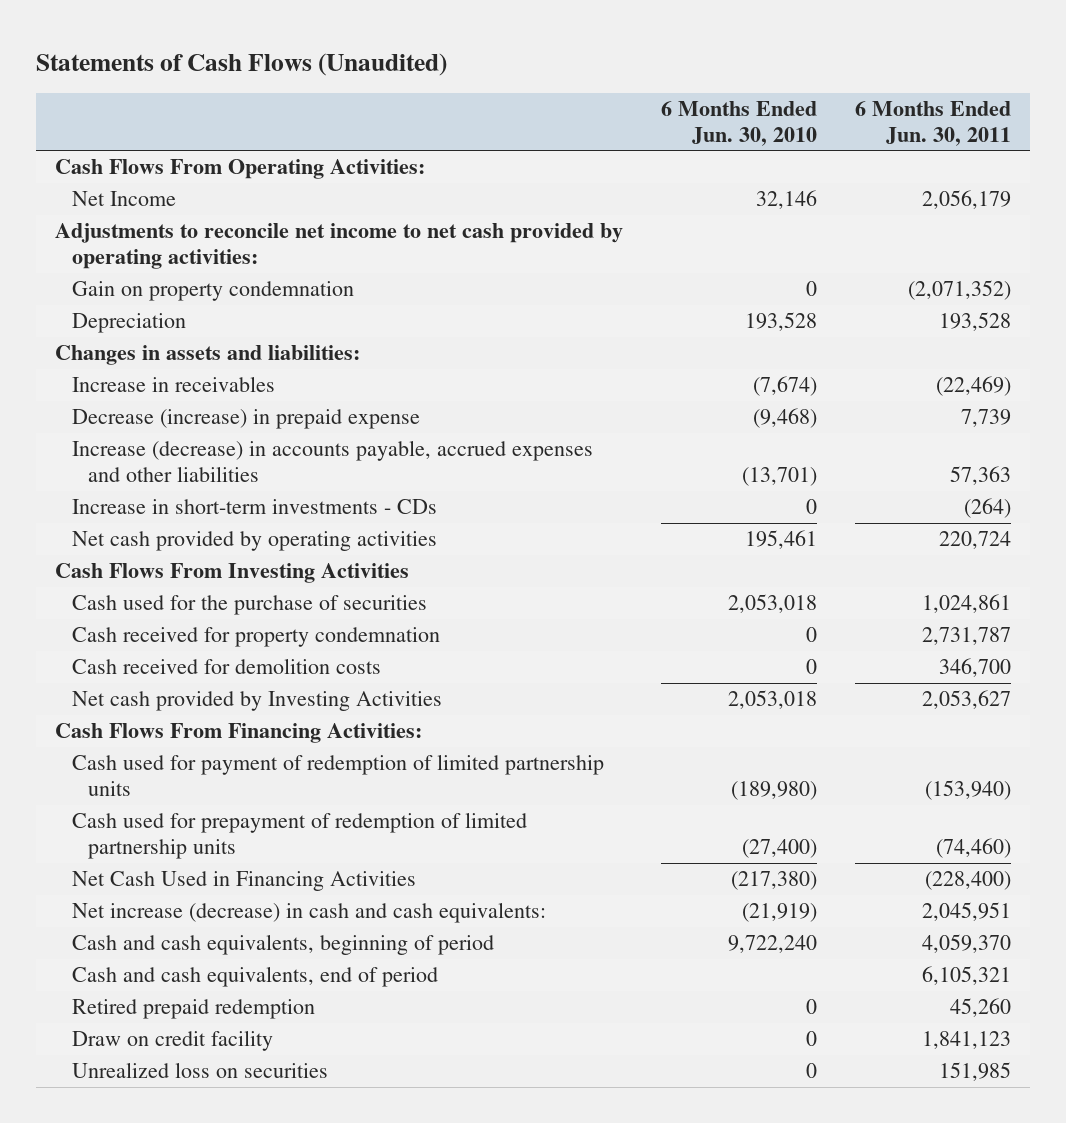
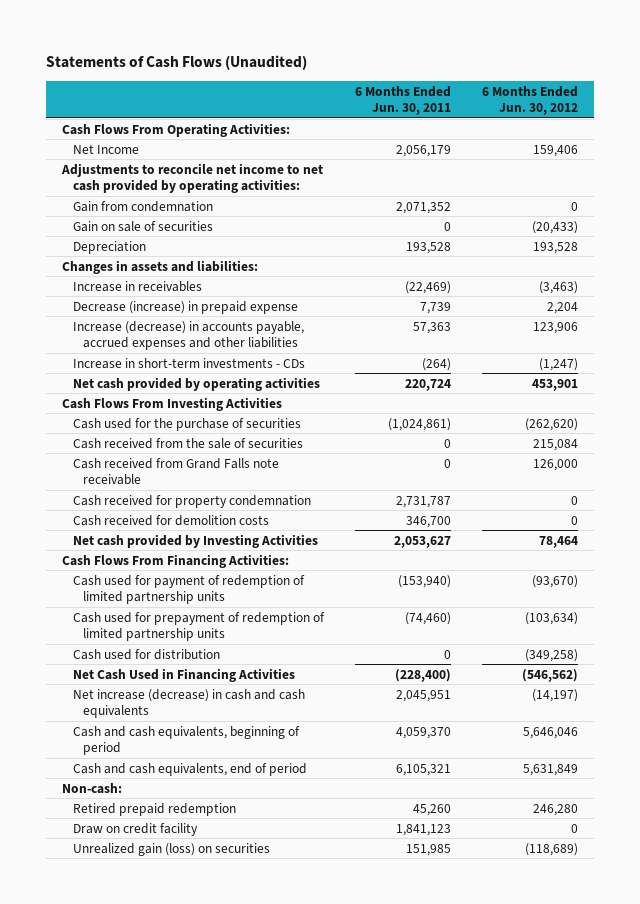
[661,101,818,146] 6 Months Ended Jun. 30, 2010 -> none
none -> [482,85,579,116] 6 Months Ended Jun. 30, 2012
[71,281,354,302] Gain on property condemnation -> none
none -> [72,200,213,212] Gain from condemnation
none -> [72,220,213,232] Gain on sale of securities
[922,594,1012,614] 1,024,861 -> [387,417,451,431] (1,024,861)
none -> [72,437,303,449] Cash received from the sale of securities
none -> [72,457,279,486] Cash received from Grand Falls note receivable
none -> [72,648,220,660] Cash used for distribution
[71,902,546,924] Net increase (decrease) in cash and cash equivalents: -> [72,688,305,719] Net increase (decrease) in cash and cash equivalents
none -> [61,782,122,794] Non-cash:
[71,1062,328,1079] Unrealized loss on securities -> [72,842,270,856] Unrealized gain (loss) on securities

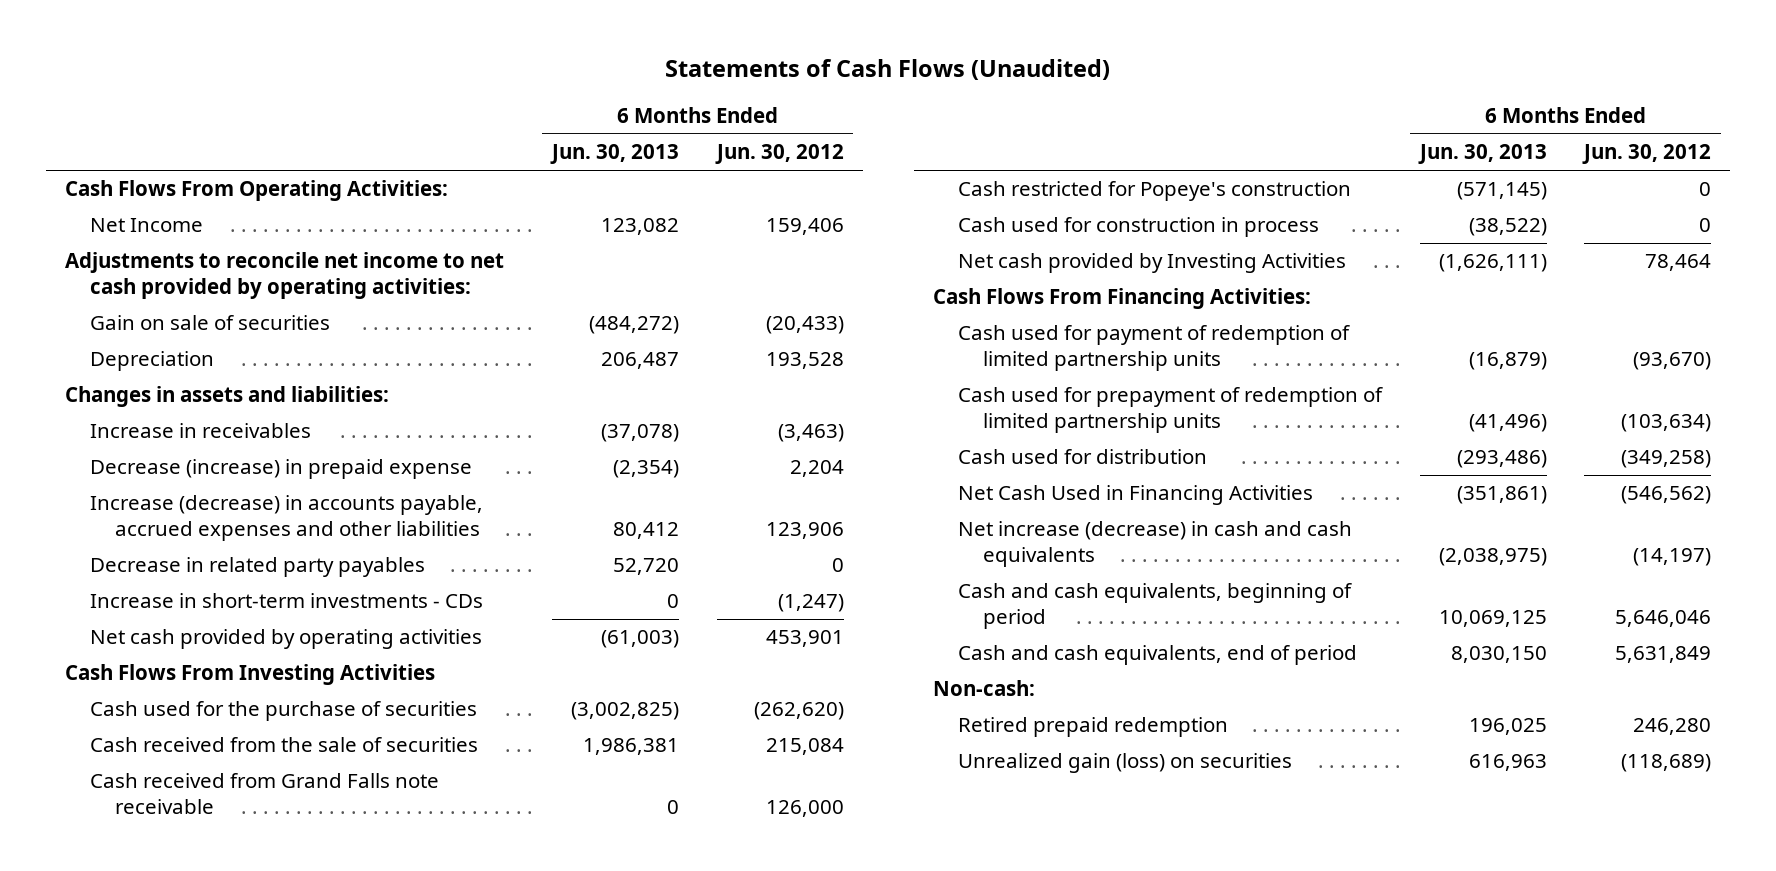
[354,85,451,116] 6 Months Ended Jun. 30, 2011 -> none
none -> [549,144,679,165] Jun. 30, 2013
[72,200,213,212] Gain from condemnation -> none
none -> [89,557,425,578] Decrease in related party payables
[72,494,311,508] Cash received for property condemnation -> none
[72,514,269,526] Cash received for demolition costs -> none
none -> [957,181,1351,202] Cash restricted for Popeye's construction
none -> [957,217,1319,238] Cash used for construction in process
[72,822,198,836] Draw on credit facility -> none

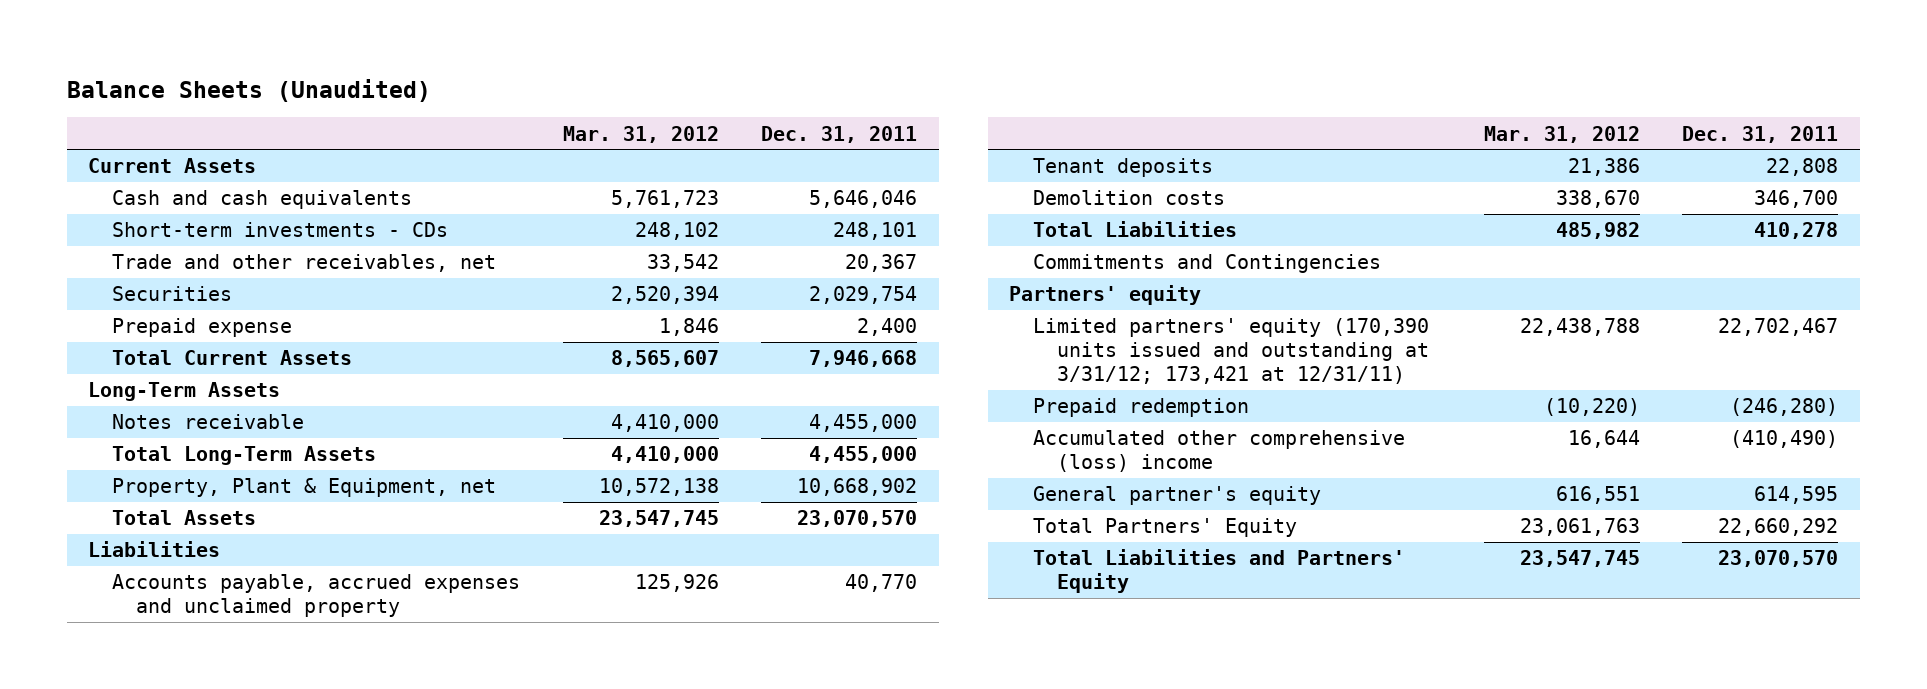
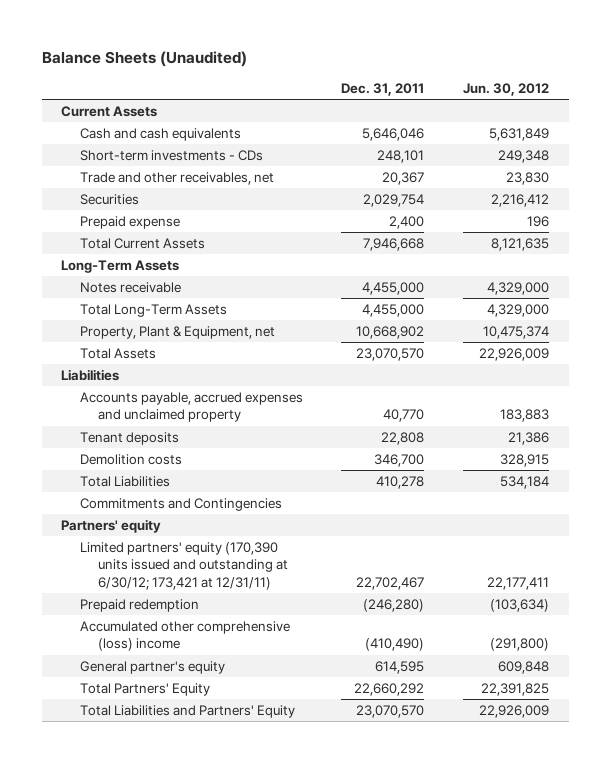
[562,125,719,143] Mar. 31, 2012 -> none
none -> [463,82,550,96] Jun. 30, 2012
[1032,318,1429,384] Limited partners' equity (170,390 units issued and outstanding at 3/31/12; 173,421 at 12/31/11) -> [79,541,288,590] Limited partners' equity (170,390 units issued and outstanding at 6/30/12; 173,421 at 12/31/11)

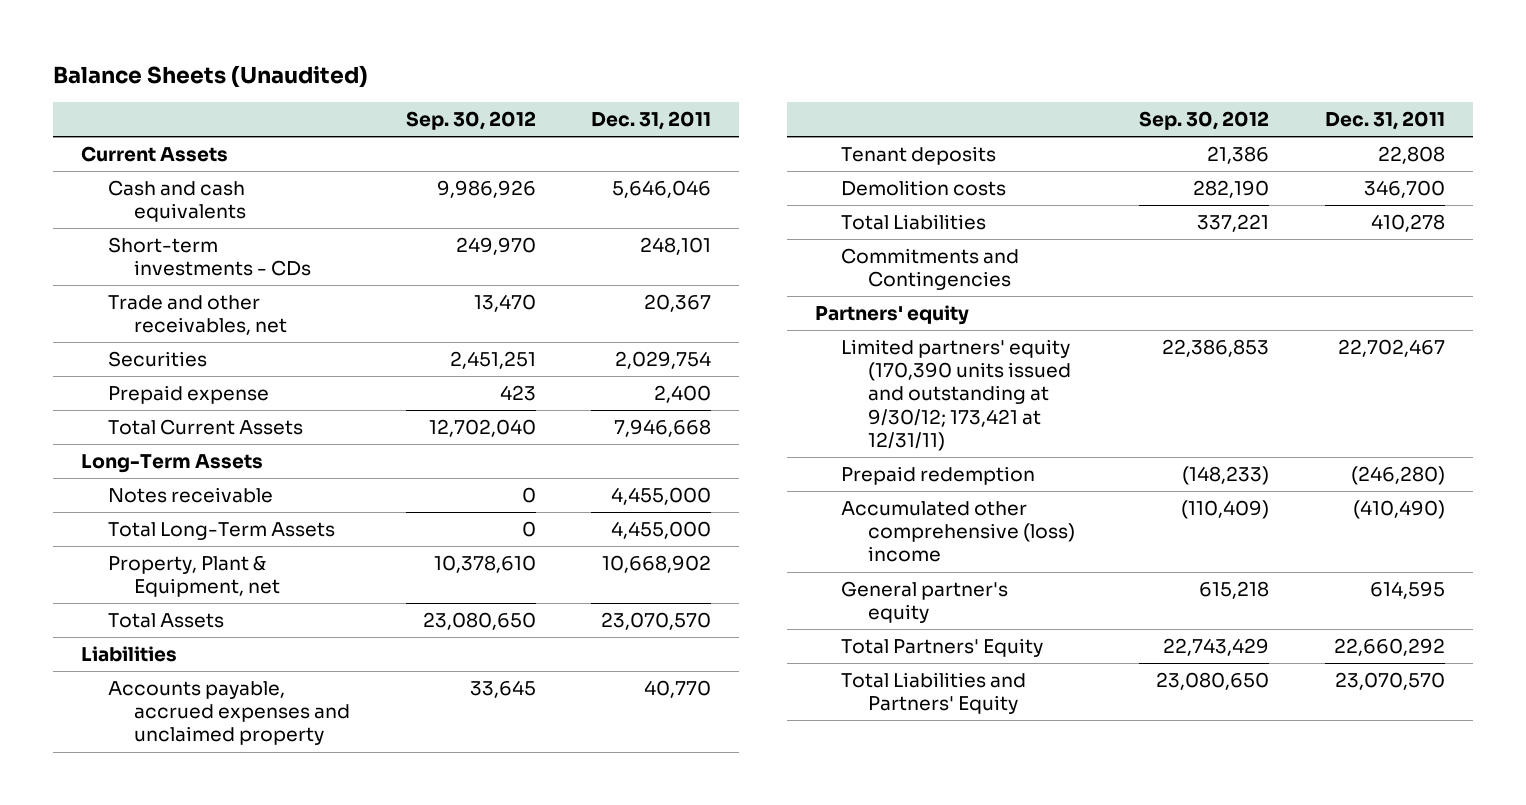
[463,82,550,96] Jun. 30, 2012 -> none
none -> [405,111,536,131] Sep. 30, 2012
[79,541,288,590] Limited partners' equity (170,390 units issued and outstanding at 6/30/12; 173,421 at 12/31/11) -> [841,339,1071,451] Limited partners' equity (170,390 units issued and outstanding at 9/30/12; 173,421 at 12/31/11)

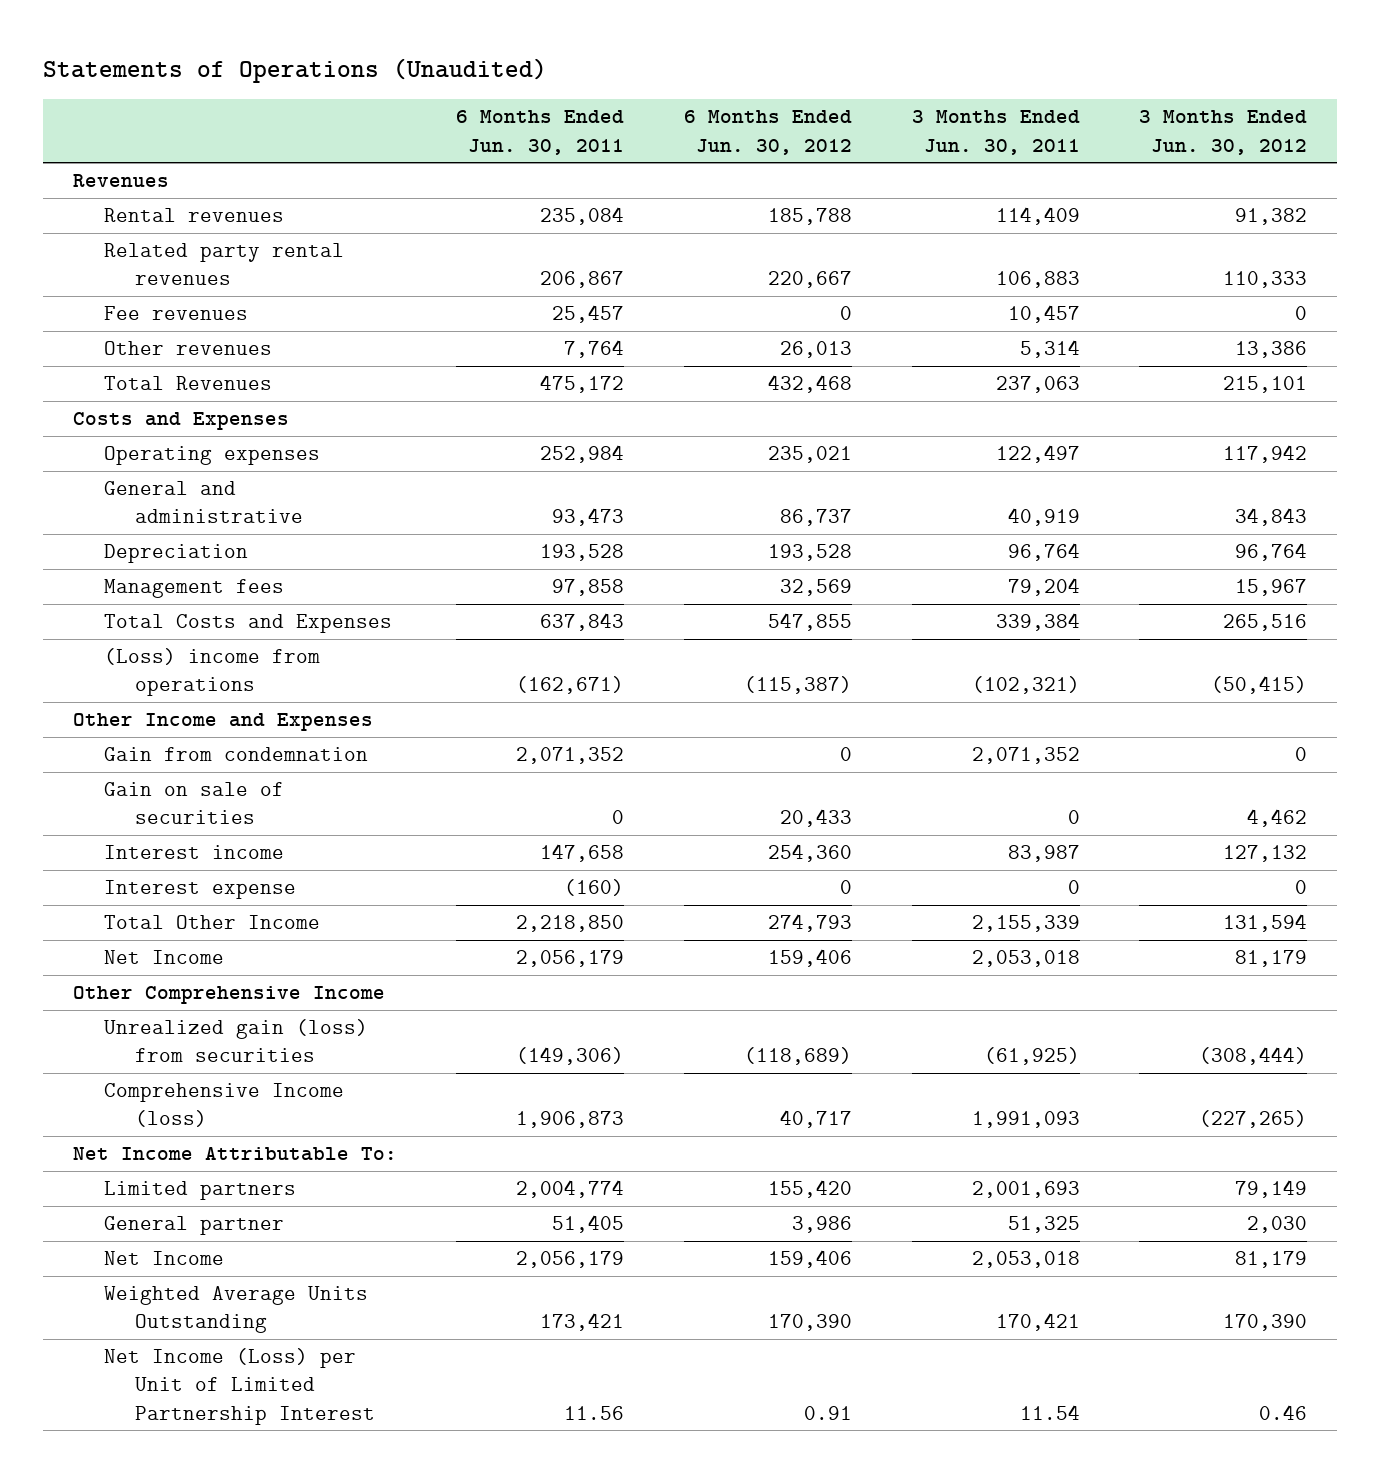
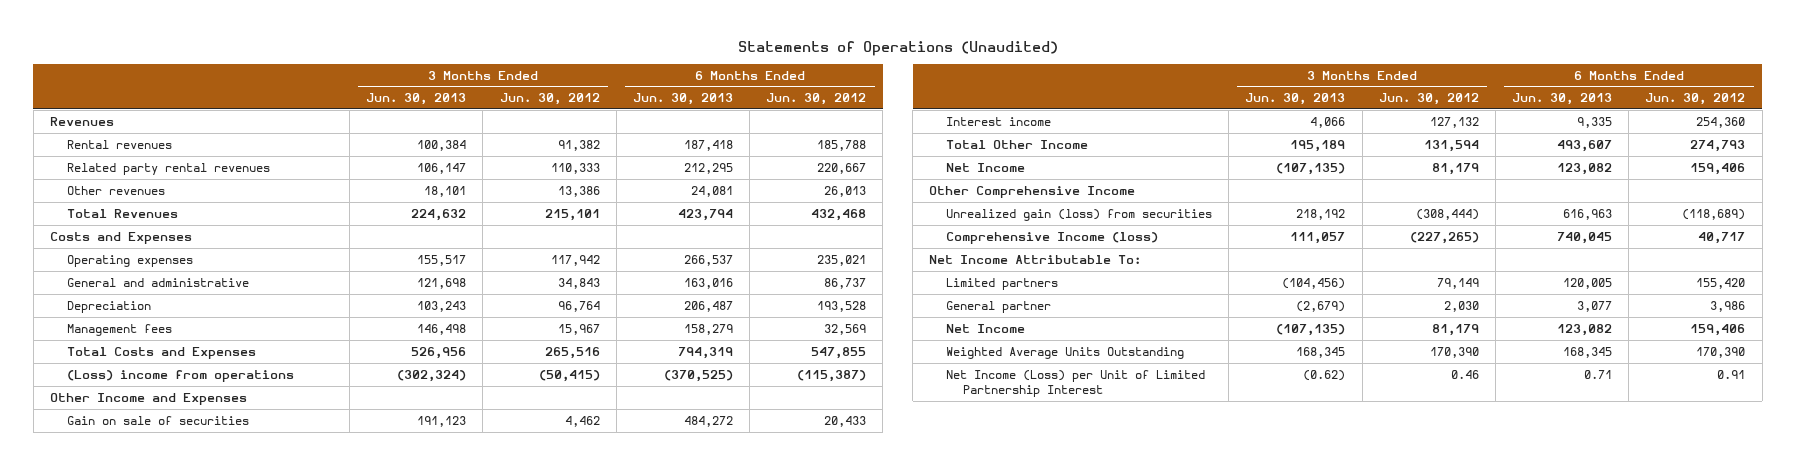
[456,110,625,155] 6 Months Ended Jun. 30, 2011 -> none
[911,110,1080,155] 3 Months Ended Jun. 30, 2011 -> none
none -> [366,93,467,106] Jun. 30, 2013
none -> [632,93,733,106] Jun. 30, 2013
[103,306,248,321] Fee revenues -> none
[103,747,368,762] Gain from condemnation -> none
[103,880,296,900] Interest expense -> none

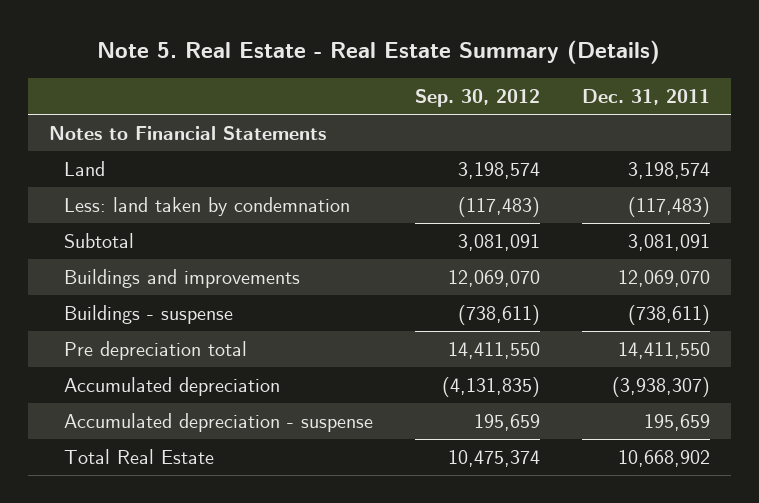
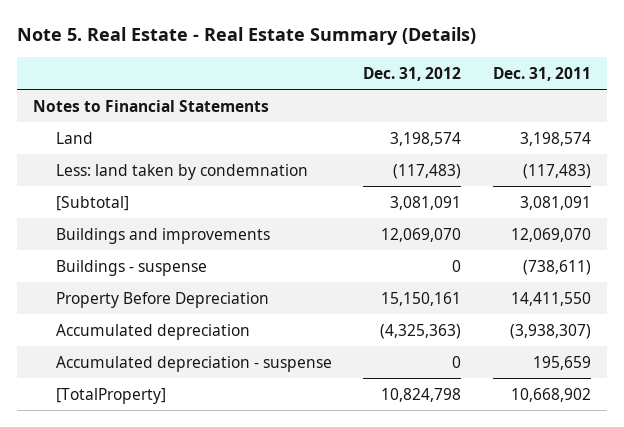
[414,88,540,107] Sep. 30, 2012 -> none
none -> [363,66,462,81] Dec. 31, 2012
[64,233,135,249] Subtotal -> [55,195,129,211] [Subtotal]
[64,341,248,361] Pre depreciation total -> [55,291,269,308] Property Before Depreciation
[64,449,215,465] Total Real Estate -> [55,387,166,404] [TotalProperty]

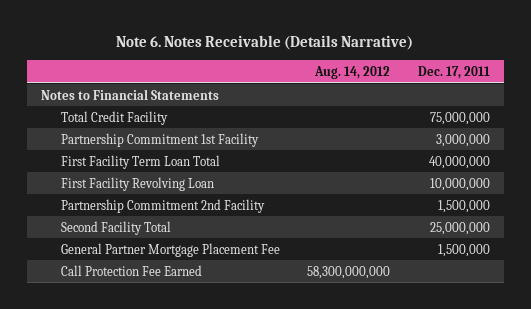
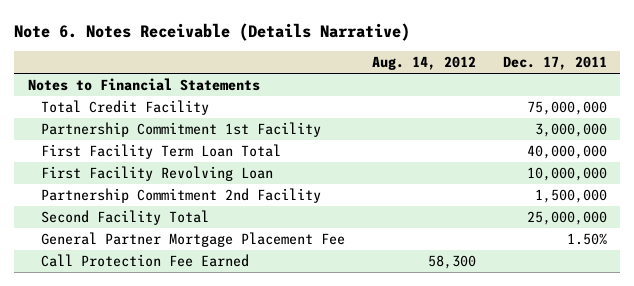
[437,243,490,257] 1,500,000 -> [566,233,607,246] 1.50%
[307,265,391,279] 58,300,000,000 -> [427,255,476,270] 58,300

